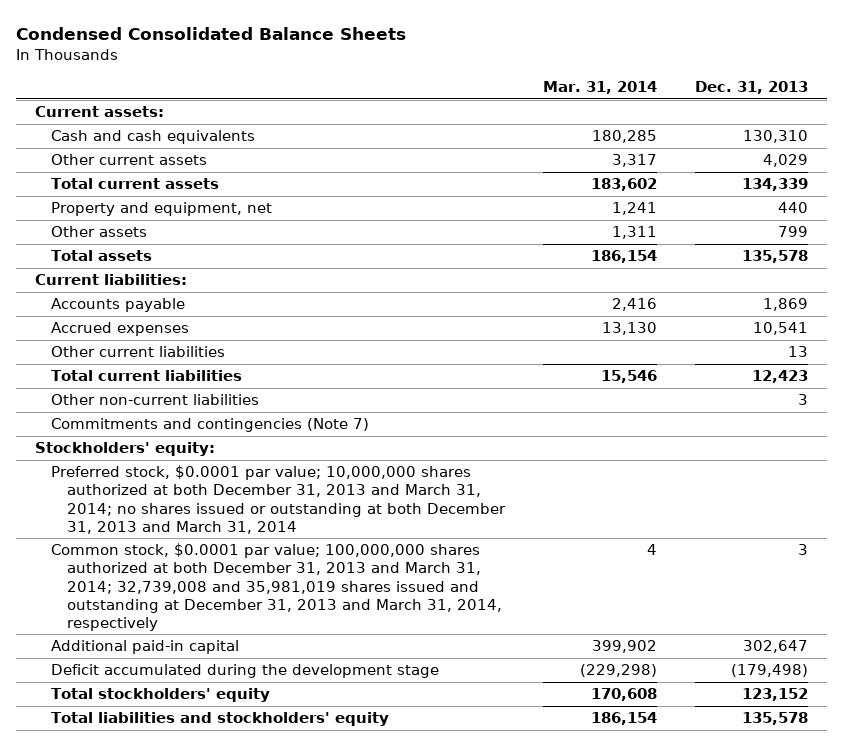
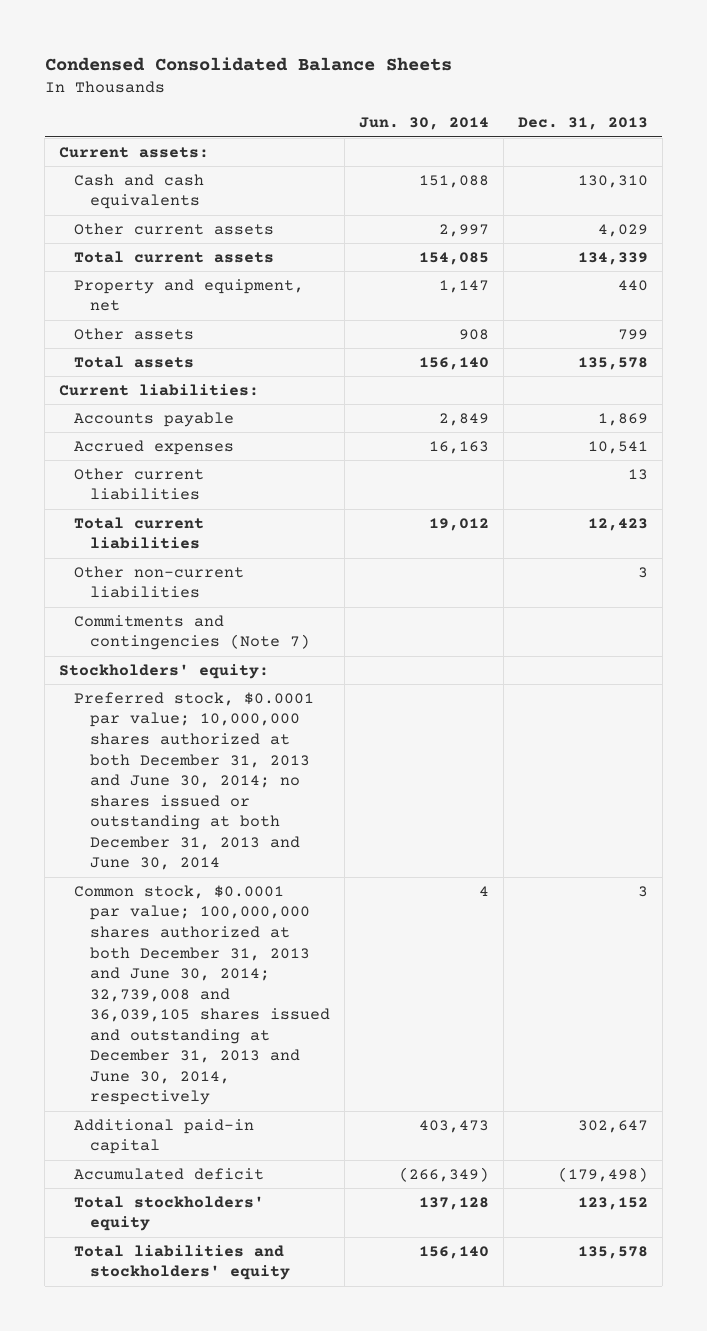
[543,81,658,95] Mar. 31, 2014 -> none
none -> [358,117,489,131] Jun. 30, 2014
[51,465,507,534] Preferred stock, $0.0001 par value; 10,000,000 shares authorized at both December 31, 2013 and March 31, 2014; no shares issued or outstanding at both December 31, 2013 and March 31, 2014 -> [74,691,315,871] Preferred stock, $0.0001 par value; 10,000,000 shares authorized at both December 31, 2013 and June 30, 2014; no shares issued or outstanding at both December 31, 2013 and June 30, 2014
[51,543,503,631] Common stock, $0.0001 par value; 100,000,000 shares authorized at both December 31, 2013 and March 31, 2014; 32,739,008 and 35,981,019 shares issued and outstanding at December 31, 2013 and March 31, 2014, respectively -> [74,884,330,1106] Common stock, $0.0001 par value; 100,000,000 shares authorized at both December 31, 2013 and June 30, 2014; 32,739,008 and 36,039,105 shares issued and outstanding at December 31, 2013 and June 30, 2014, respectively
[51,664,440,679] Deficit accumulated during the development stage -> [74,1167,265,1180] Accumulated deficit

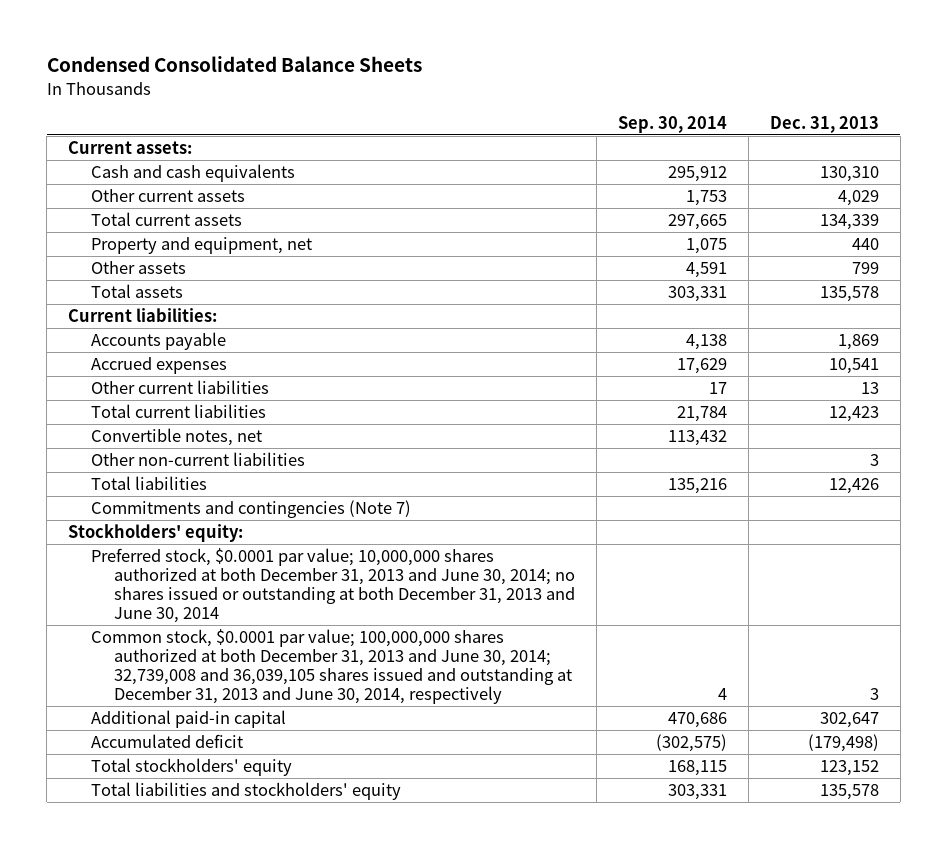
[358,117,489,131] Jun. 30, 2014 -> none
none -> [617,115,727,133] Sep. 30, 2014
none -> [91,427,263,446] Convertible notes, net
none -> [91,475,208,490] Total liabilities

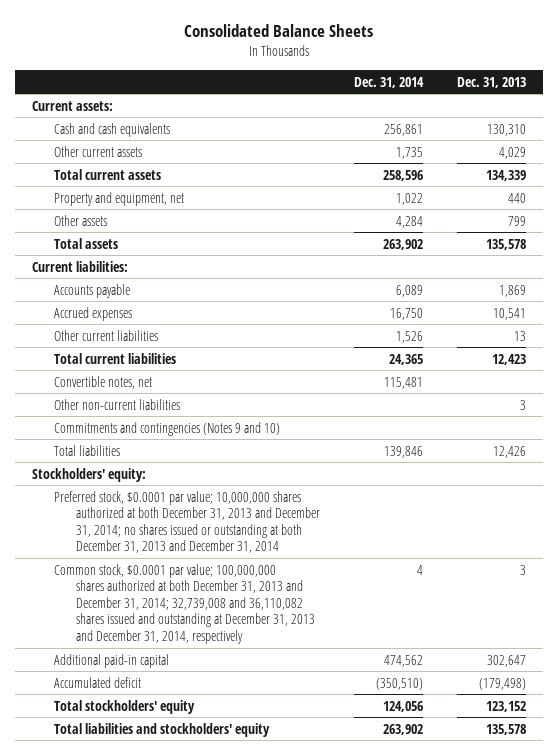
[46,56,422,73] Condensed Consolidated Balance Sheets -> [183,24,373,38] Consolidated Balance Sheets
[617,115,727,133] Sep. 30, 2014 -> none
none -> [354,76,425,88] Dec. 31, 2014
none -> [54,421,281,436] Commitments and contingencies (Notes 9 and 10)
[91,499,412,518] Commitments and contingencies (Note 7) -> none
[91,547,575,624] Preferred stock, $0.0001 par value; 10,000,000 shares authorized at both December 31, 2013 and June 30, 2014; no shares issued or outstanding at both December 31, 2013 and June 30, 2014 -> [54,490,321,554] Preferred stock, $0.0001 par value; 10,000,000 shares authorized at both December 31, 2013 and December 31, 2014; no shares issued or outstanding at both December 31, 2013 and December 31, 2014
[91,628,572,705] Common stock, $0.0001 par value; 100,000,000 shares authorized at both December 31, 2013 and June 30, 2014; 32,739,008 and 36,039,105 shares issued and outstanding at December 31, 2013 and June 30, 2014, respectively -> [54,563,316,645] Common stock, $0.0001 par value; 100,000,000 shares authorized at both December 31, 2013 and December 31, 2014; 32,739,008 and 36,110,082 shares issued and outstanding at December 31, 2013 and December 31, 2014, respectively

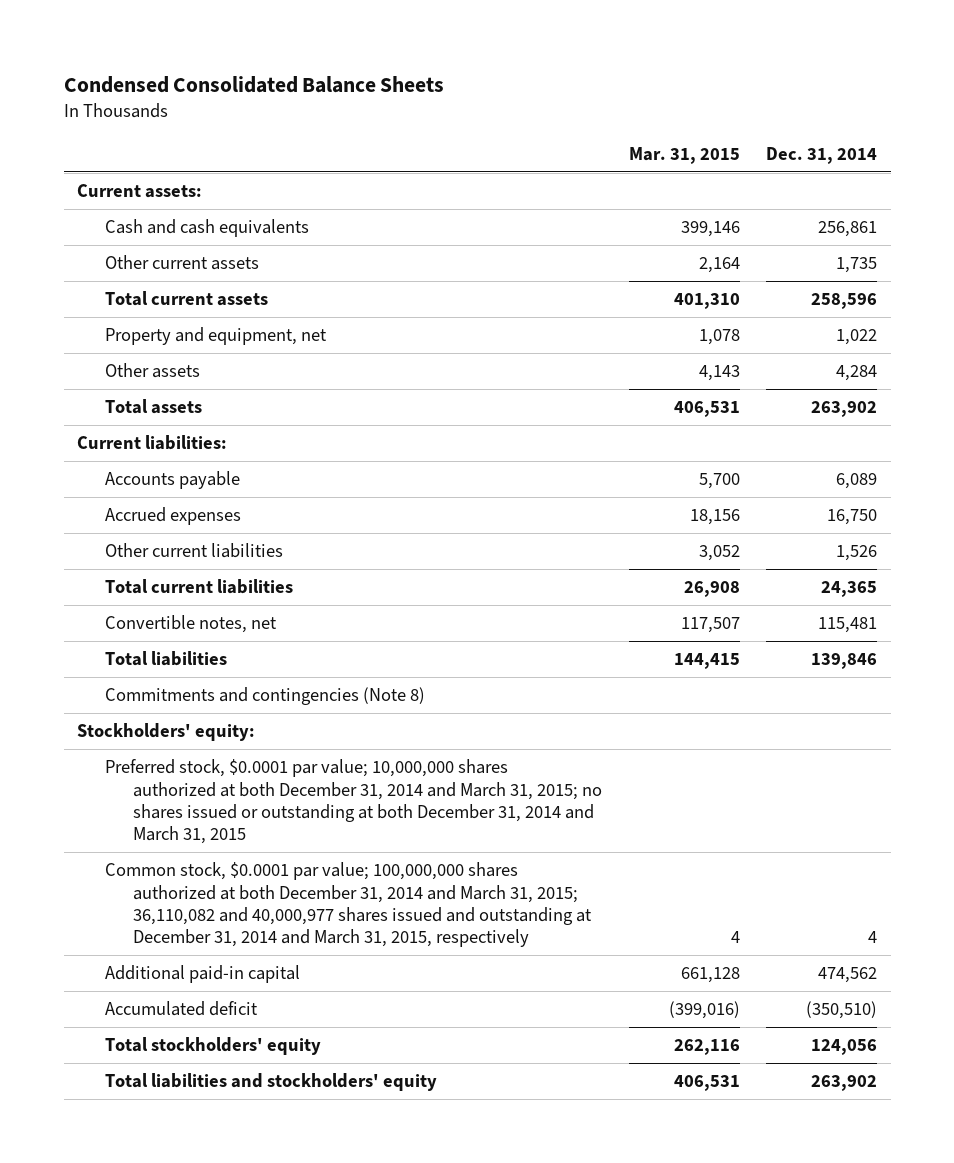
[183,24,373,38] Consolidated Balance Sheets -> [63,76,444,94] Condensed Consolidated Balance Sheets
[456,76,526,88] Dec. 31, 2013 -> none
none -> [628,146,740,164] Mar. 31, 2015
[54,398,181,410] Other non-current liabilities -> none
[54,421,281,436] Commitments and contingencies (Notes 9 and 10) -> none
none -> [104,687,425,706] Commitments and contingencies (Note 8)
[54,490,321,554] Preferred stock, $0.0001 par value; 10,000,000 shares authorized at both December 31, 2013 and December 31, 2014; no shares issued or outstanding at both December 31, 2013 and December 31, 2014 -> [104,759,602,845] Preferred stock, $0.0001 par value; 10,000,000 shares authorized at both December 31, 2014 and March 31, 2015; no shares issued or outstanding at both December 31, 2014 and March 31, 2015
[54,563,316,645] Common stock, $0.0001 par value; 100,000,000 shares authorized at both December 31, 2013 and December 31, 2014; 32,739,008 and 36,110,082 shares issued and outstanding at December 31, 2013 and December 31, 2014, respectively -> [104,862,592,948] Common stock, $0.0001 par value; 100,000,000 shares authorized at both December 31, 2014 and March 31, 2015; 36,110,082 and 40,000,977 shares issued and outstanding at December 31, 2014 and March 31, 2015, respectively

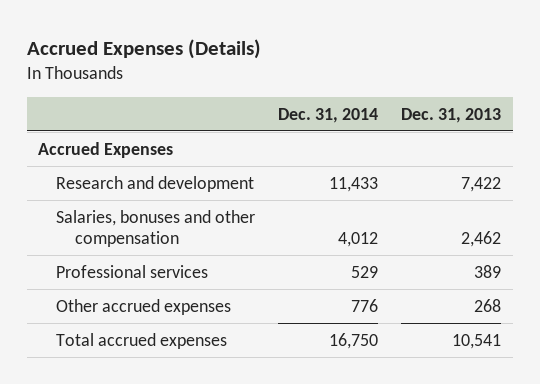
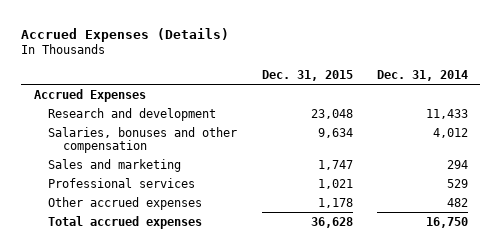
[401,107,502,123] Dec. 31, 2013 -> none
none -> [261,69,353,81] Dec. 31, 2015
none -> [48,158,182,172] Sales and marketing
[351,298,379,312] 776 -> [446,197,468,207] 482

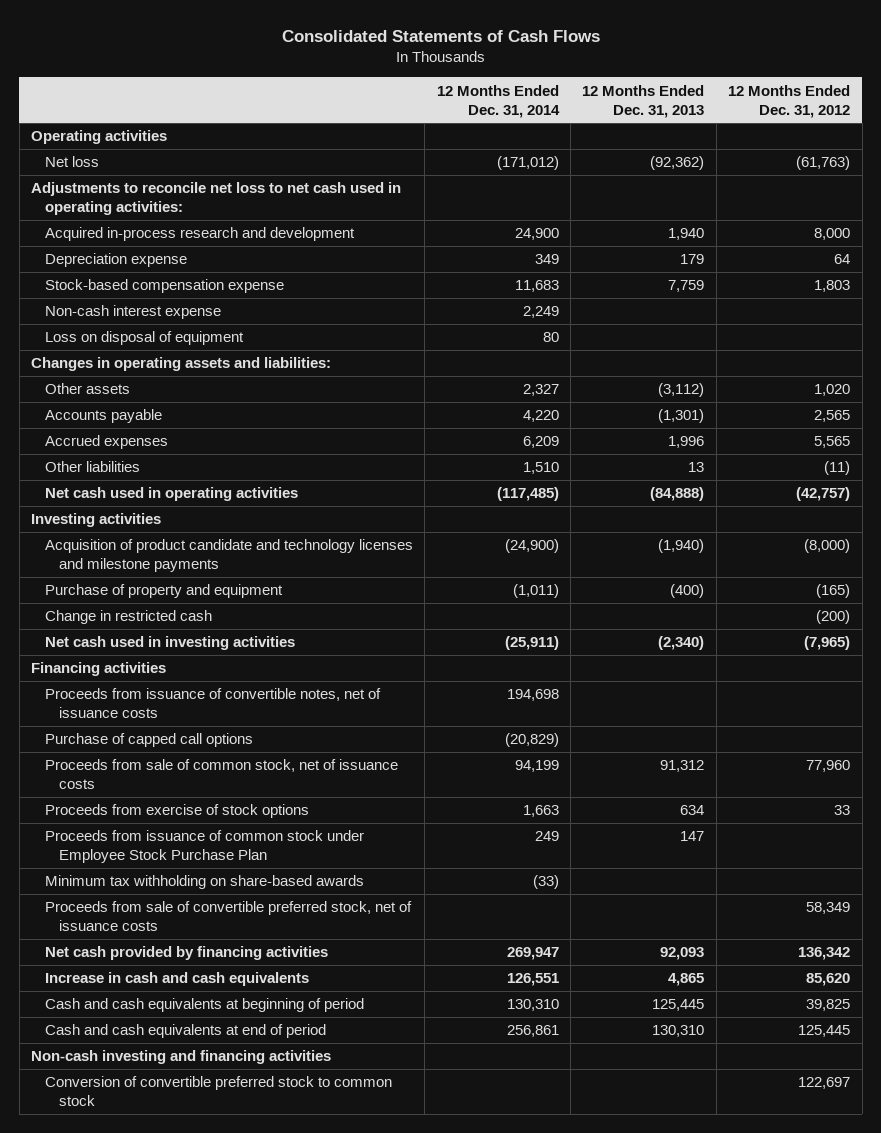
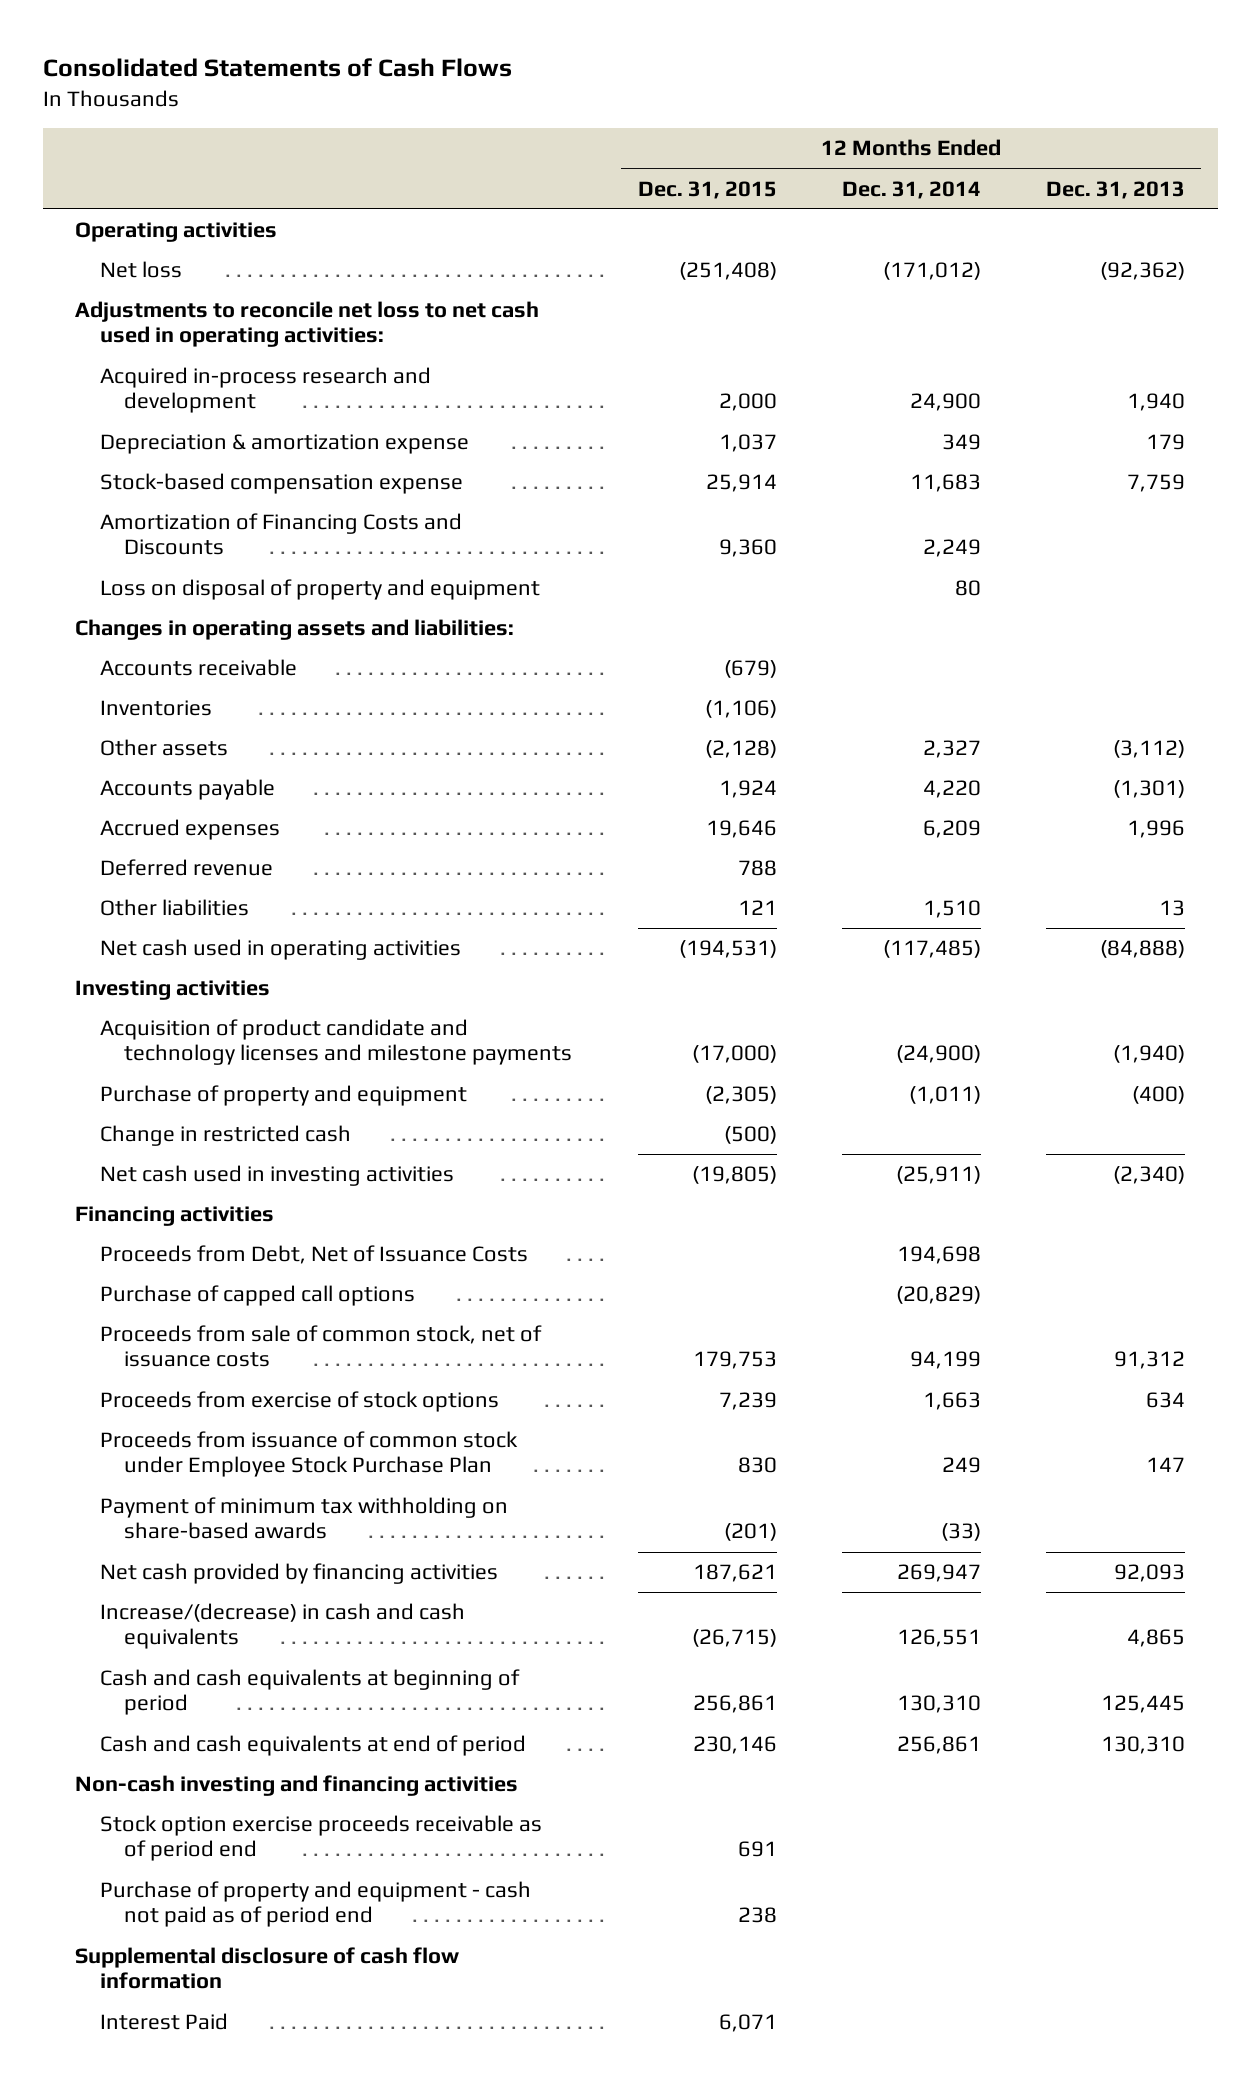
[728,84,851,118] 12 Months Ended Dec. 31, 2012 -> none
none -> [637,180,777,199] Dec. 31, 2015
[44,253,187,268] Depreciation expense -> [99,434,469,455] Depreciation & amortization expense
[44,305,221,320] Non-cash interest expense -> [99,513,462,556] Amortization of Financing Costs and Discounts
[44,331,244,346] Loss on disposal of equipment -> [99,579,540,601] Loss on disposal of property and equipment
none -> [99,659,297,677] Accounts receivable
none -> [99,700,212,717] Inventories
none -> [99,859,273,877] Deferred revenue
[44,688,381,719] Proceeds from issuance of convertible notes, net of issuance costs -> [99,1245,528,1265] Proceeds from Debt, Net of Issuance Costs
[44,901,412,932] Proceeds from sale of convertible preferred stock, net of issuance costs -> none
[44,875,364,890] Minimum tax withholding on share-based awards -> [99,1497,508,1540] Payment of minimum tax withholding on share-based awards
[44,972,309,987] Increase in cash and cash equivalents -> [99,1603,465,1650] Increase/(decrease) in cash and cash equivalents
[44,1076,392,1107] Conversion of convertible preferred stock to common stock -> none
none -> [99,1815,542,1862] Stock option exercise proceeds receivable as of period end
none -> [99,1881,531,1928] Purchase of property and equipment - cash not paid as of period end
none -> [75,1947,460,1990] Supplemental disclosure of cash flow information
none -> [99,2013,228,2031] Interest Paid

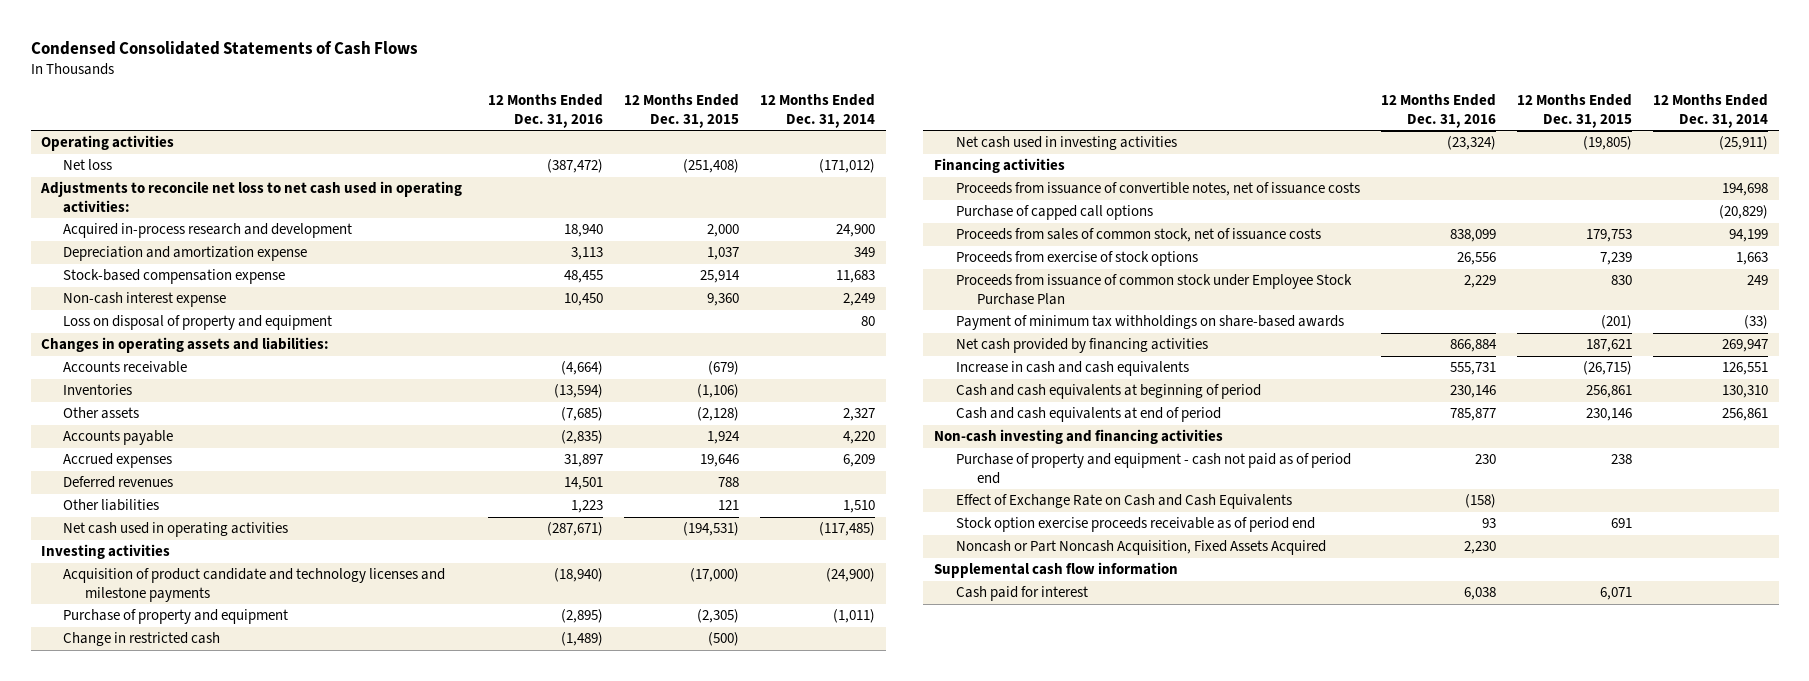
[42,58,512,78] Consolidated Statements of Cash Flows -> [30,40,418,55] Condensed Consolidated Statements of Cash Flows
[1046,180,1186,199] Dec. 31, 2013 -> none
none -> [488,94,604,128] 12 Months Ended Dec. 31, 2016
[99,434,469,455] Depreciation & amortization expense -> [62,246,307,262] Depreciation and amortization expense
[99,513,462,556] Amortization of Financing Costs and Discounts -> [62,292,226,308] Non-cash interest expense
[99,859,273,877] Deferred revenue -> [62,476,173,489] Deferred revenues
[99,1245,528,1265] Proceeds from Debt, Net of Issuance Costs -> [955,182,1360,197] Proceeds from issuance of convertible notes, net of issuance costs
[99,1325,542,1368] Proceeds from sale of common stock, net of issuance costs -> [955,228,1321,243] Proceeds from sales of common stock, net of issuance costs
[99,1497,508,1540] Payment of minimum tax withholding on share-based awards -> [955,315,1344,331] Payment of minimum tax withholdings on share-based awards
[99,1603,465,1650] Increase/(decrease) in cash and cash equivalents -> [955,361,1189,377] Increase in cash and cash equivalents
none -> [955,494,1292,510] Effect of Exchange Rate on Cash and Cash Equivalents
[99,1815,542,1862] Stock option exercise proceeds receivable as of period end -> [955,517,1315,533] Stock option exercise proceeds receivable as of period end
none -> [955,540,1326,556] Noncash or Part Noncash Acquisition, Fixed Assets Acquired
[75,1947,460,1990] Supplemental disclosure of cash flow information -> [933,562,1178,579] Supplemental cash flow information
[99,2013,228,2031] Interest Paid -> [955,586,1088,602] Cash paid for interest

